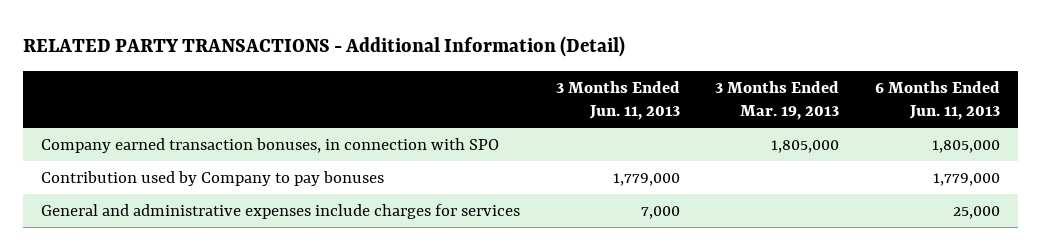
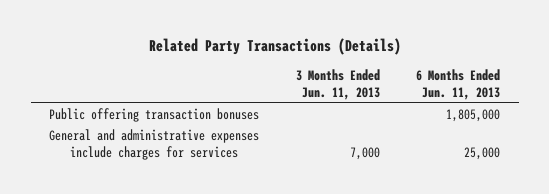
[23,36,626,58] RELATED PARTY TRANSACTIONS - Additional Information (Detail) -> [148,38,401,56] Related Party Transactions (Details)
[715,81,840,121] 3 Months Ended Mar. 19, 2013 -> none
[40,170,384,186] Contribution used by Company to pay bonuses -> none
[40,137,499,153] Company earned transaction bonuses, in connection with SPO -> [48,108,259,123] Public offering transaction bonuses

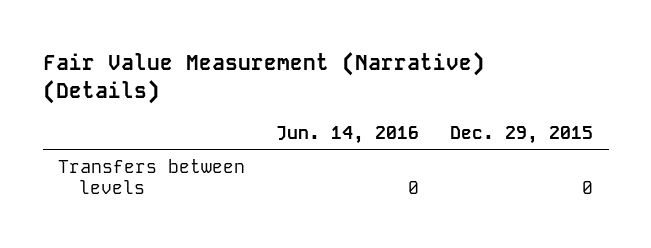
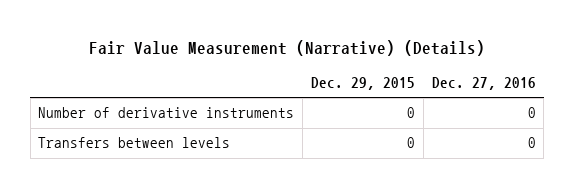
[276,125,420,144] Jun. 14, 2016 -> none
none -> [431,76,536,90] Dec. 27, 2016
none -> [38,107,295,119] Number of derivative instruments

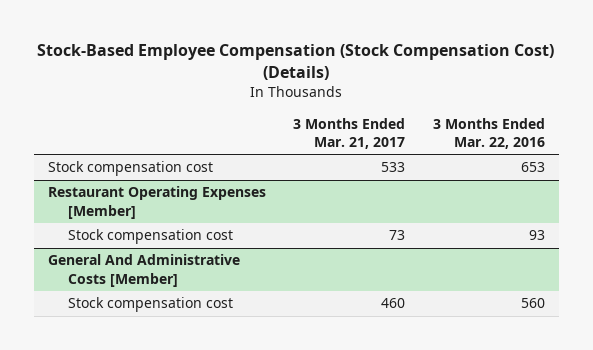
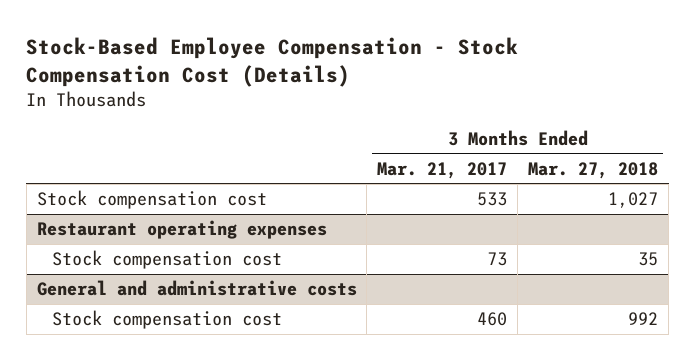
[37,44,555,81] Stock-Based Employee Compensation (Stock Compensation Cost) (Details) -> [26,36,519,87] Stock-Based Employee Compensation - Stock Compensation Cost (Details)
[432,117,545,150] 3 Months Ended Mar. 22, 2016 -> none
none -> [528,161,659,179] Mar. 27, 2018
[48,186,267,219] Restaurant Operating Expenses [Member] -> [36,220,327,240] Restaurant operating expenses
[48,254,241,287] General And Administrative Costs [Member] -> [36,280,357,297] General and administrative costs

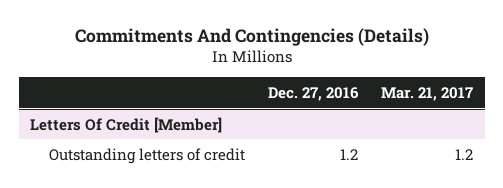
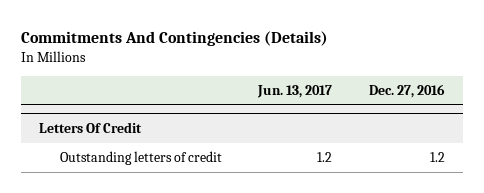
[381,87,474,102] Mar. 21, 2017 -> none
none -> [257,84,333,98] Jun. 13, 2017
[30,116,223,133] Letters Of Credit [Member] -> [39,121,143,133] Letters Of Credit

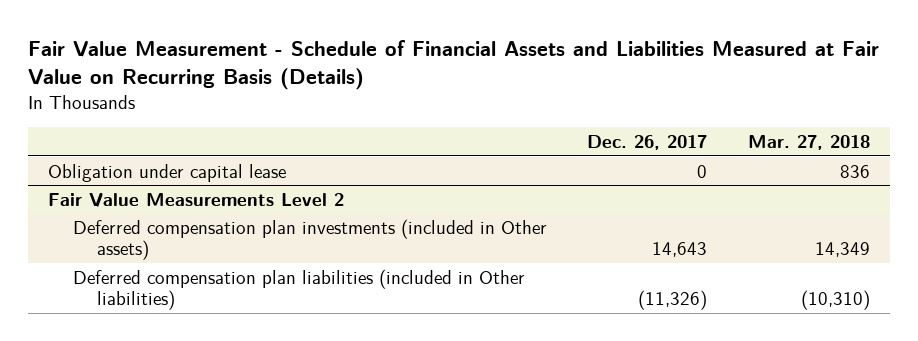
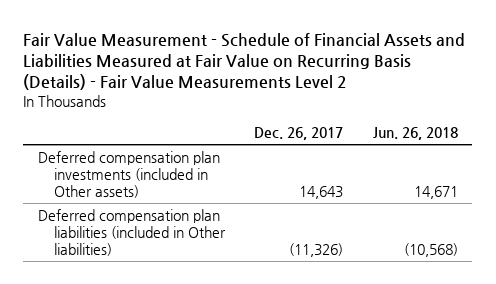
[27,40,879,91] Fair Value Measurement - Schedule of Financial Assets and Liabilities Measured at Fair Value on Recurring Basis (Details) -> [23,32,466,91] Fair Value Measurement - Schedule of Financial Assets and Liabilities Measured at Fair Value on Recurring Basis (Details) - Fair Value Measurements Level 2
[747,134,870,150] Mar. 27, 2018 -> none
none -> [372,126,458,140] Jun. 26, 2018
[48,163,287,182] Obligation under capital lease -> none
[48,192,345,208] Fair Value Measurements Level 2 -> none

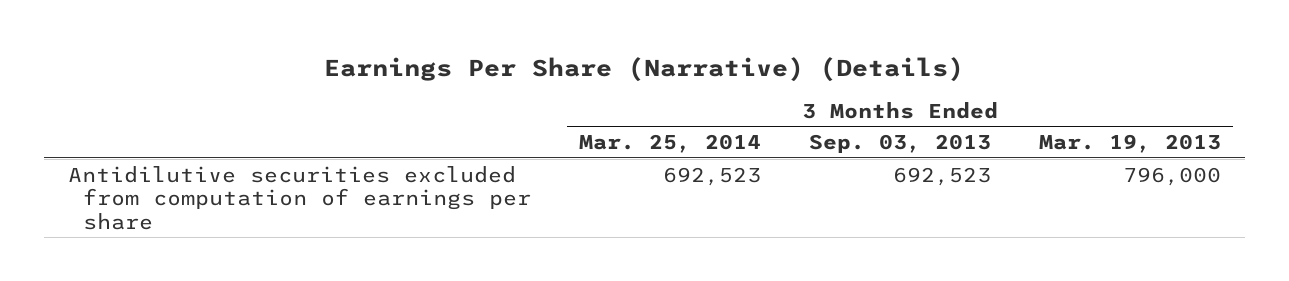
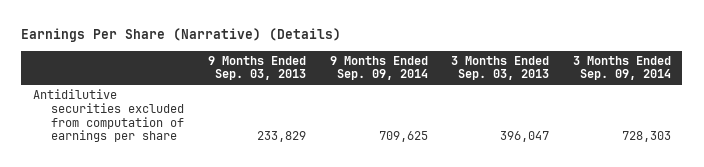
[578,134,761,154] Mar. 25, 2014 -> none
[1038,134,1221,154] Mar. 19, 2013 -> none
none -> [207,55,306,81] 9 Months Ended Sep. 03, 2013
none -> [329,55,428,81] 9 Months Ended Sep. 09, 2014
none -> [572,55,671,81] 3 Months Ended Sep. 09, 2014
[892,166,991,186] 692,523 -> [500,131,550,143] 396,047

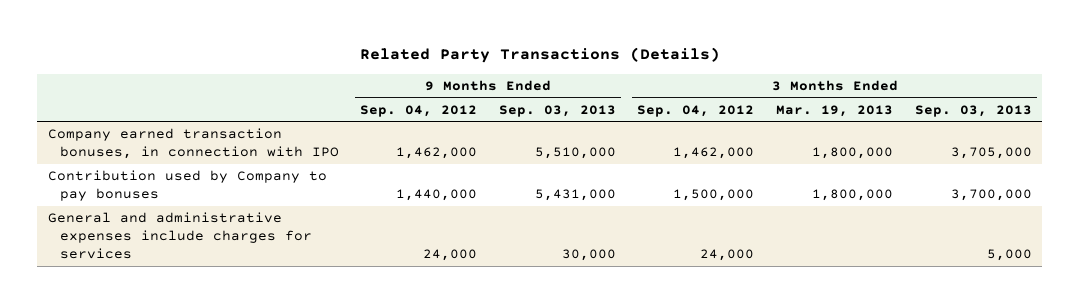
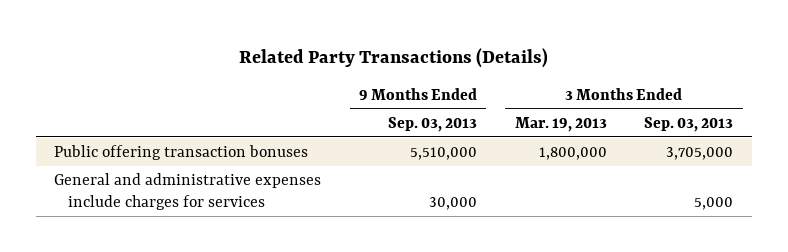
[360,104,478,117] Sep. 04, 2012 -> none
[637,104,755,117] Sep. 04, 2012 -> none
[47,170,327,202] Contribution used by Company to pay bonuses -> none
[47,128,339,160] Company earned transaction bonuses, in connection with IPO -> [54,144,309,160] Public offering transaction bonuses

